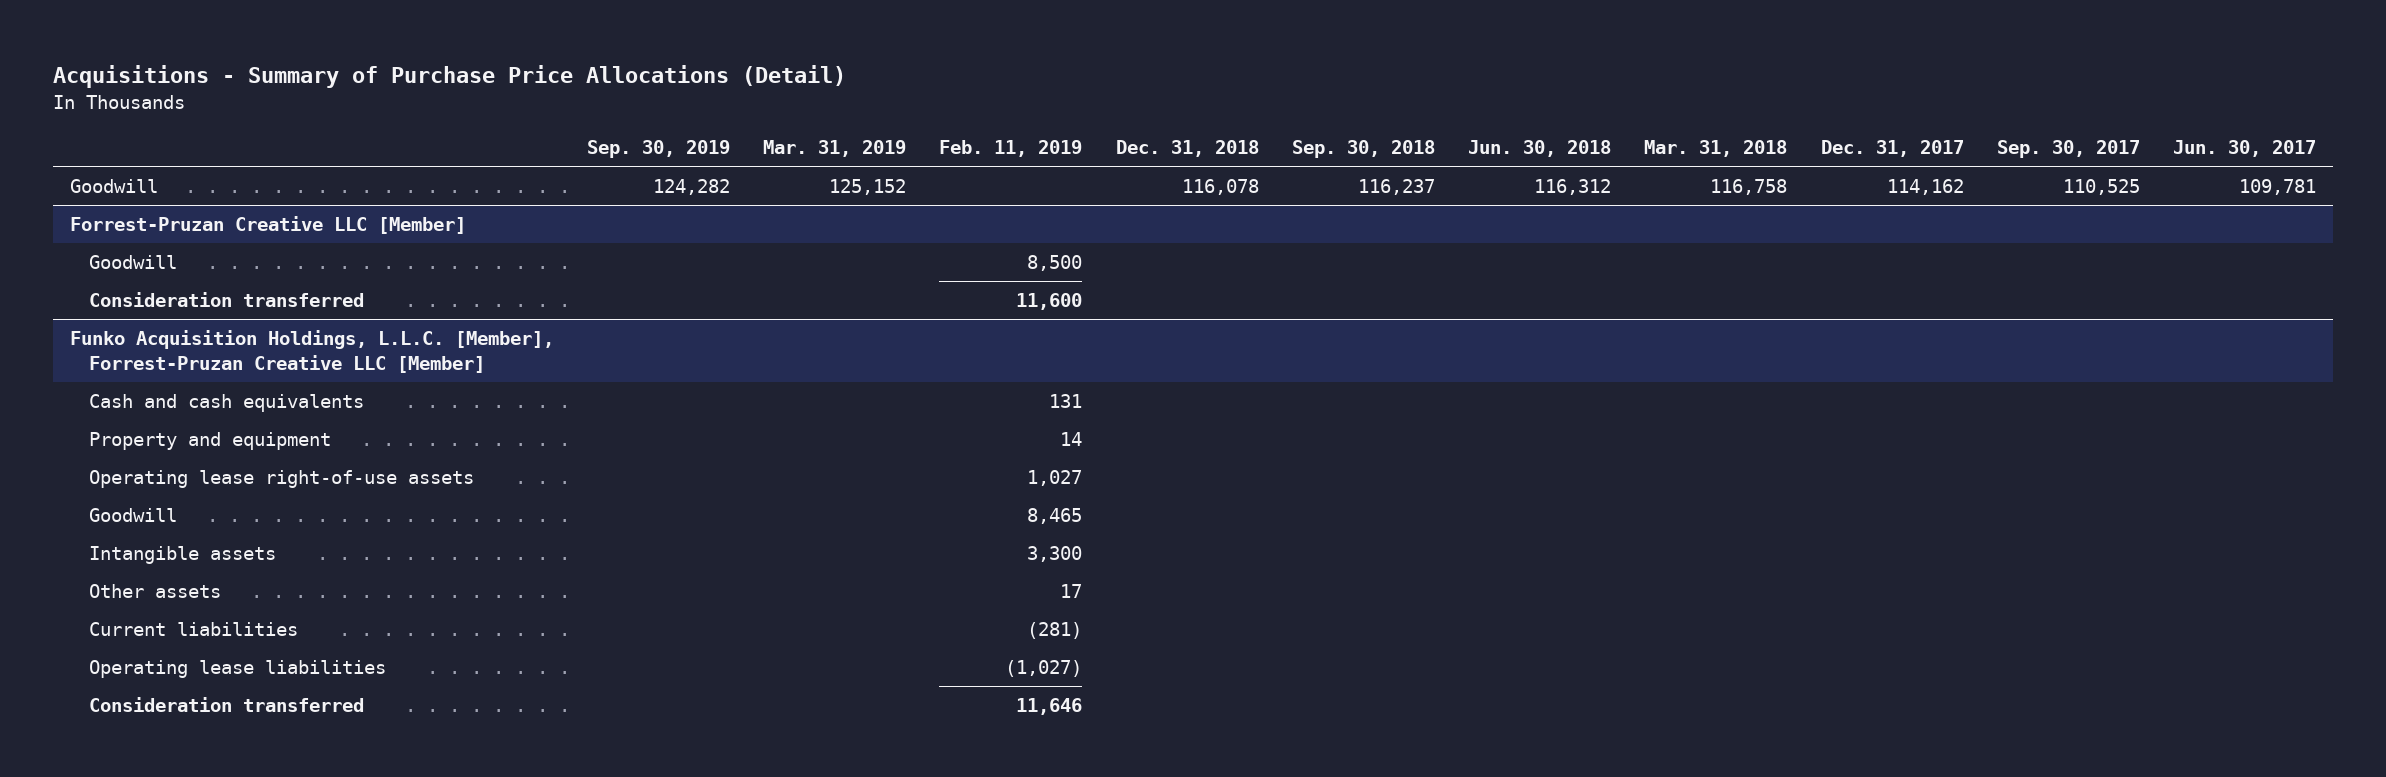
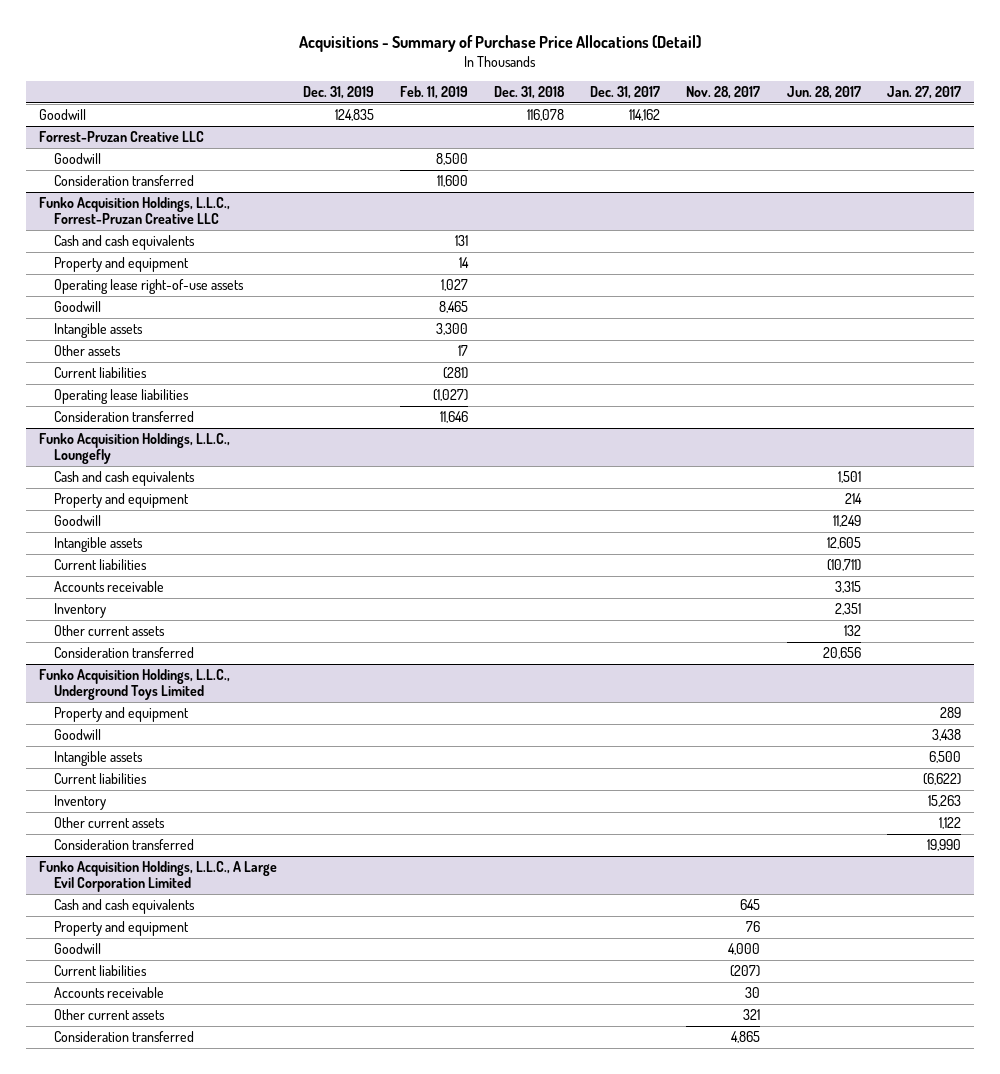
[586,140,730,159] Sep. 30, 2019 -> none
[763,140,907,158] Mar. 31, 2019 -> none
[1291,140,1435,159] Sep. 30, 2018 -> none
[1468,140,1612,158] Jun. 30, 2018 -> none
[1644,140,1788,158] Mar. 31, 2018 -> none
[1996,140,2140,159] Sep. 30, 2017 -> none
[2173,140,2317,158] Jun. 30, 2017 -> none
none -> [303,86,375,100] Dec. 31, 2019
none -> [686,86,761,100] Nov. 28, 2017
none -> [786,86,861,100] Jun. 28, 2017
none -> [886,86,961,100] Jan. 27, 2017
[69,216,466,235] Forrest-Pruzan Creative LLC [Member] -> [39,131,205,143] Forrest-Pruzan Creative LLC
[69,330,554,373] Funko Acquisition Holdings, L.L.C. [Member], Forrest-Pruzan Creative LLC [Member] -> [39,197,231,225] Funko Acquisition Holdings, L.L.C., Forrest-Pruzan Creative LLC
none -> [39,433,231,465] Funko Acquisition Holdings, L.L.C., Loungefly
none -> [53,471,195,487] Cash and cash equivalents
none -> [53,493,189,509] Property and equipment
none -> [53,515,101,527] Goodwill
none -> [53,537,143,553] Intangible assets
none -> [53,559,147,571] Current liabilities
none -> [53,581,164,593] Accounts receivable
none -> [53,603,106,619] Inventory
none -> [53,625,165,637] Other current assets
none -> [53,647,194,659] Consideration transferred
none -> [39,669,231,701] Funko Acquisition Holdings, L.L.C., Underground Toys Limited
none -> [53,707,189,723] Property and equipment
none -> [53,729,101,741] Goodwill
none -> [53,751,143,767] Intangible assets
none -> [53,773,147,785] Current liabilities
none -> [53,795,106,811] Inventory
none -> [53,817,165,829] Other current assets
none -> [53,839,194,851] Consideration transferred
none -> [39,861,278,893] Funko Acquisition Holdings, L.L.C., A Large Evil Corporation Limited
none -> [53,899,195,915] Cash and cash equivalents
none -> [53,921,189,937] Property and equipment
none -> [53,943,101,955] Goodwill
none -> [53,965,147,977] Current liabilities
none -> [53,987,164,999] Accounts receivable
none -> [53,1009,165,1021] Other current assets
none -> [53,1031,194,1043] Consideration transferred

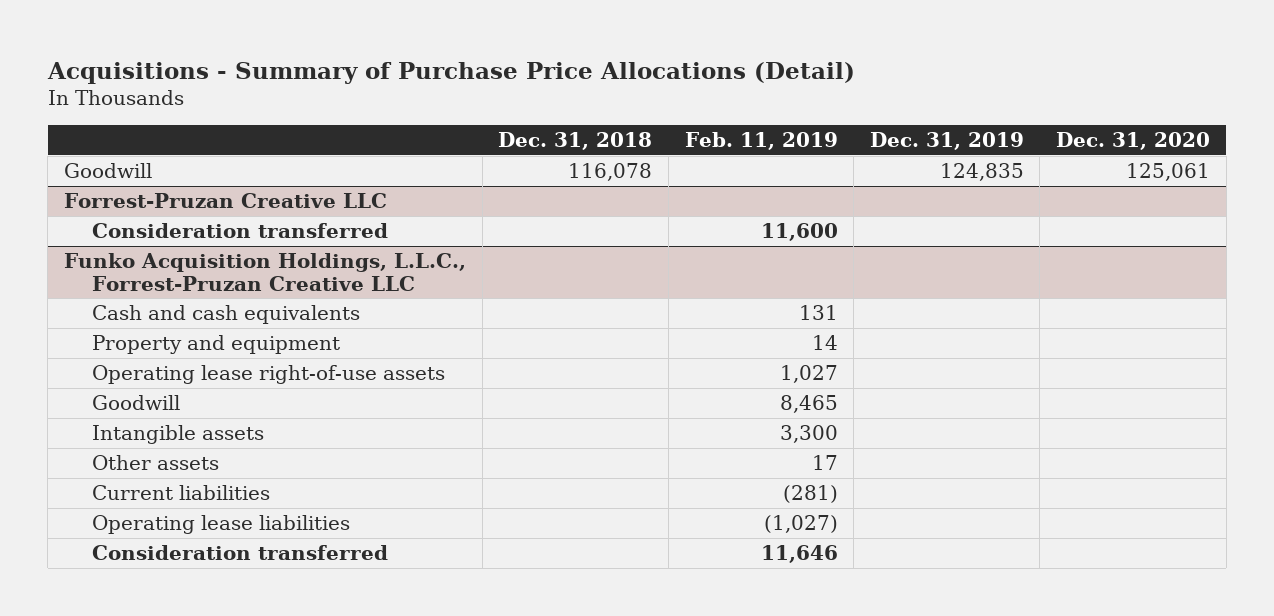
[590,86,661,100] Dec. 31, 2017 -> none
[686,86,761,100] Nov. 28, 2017 -> none
[786,86,861,100] Jun. 28, 2017 -> none
[886,86,961,100] Jan. 27, 2017 -> none
none -> [1056,132,1211,151] Dec. 31, 2020
[53,153,101,165] Goodwill -> none
[39,433,231,465] Funko Acquisition Holdings, L.L.C., Loungefly -> none
[53,471,195,487] Cash and cash equivalents -> none
[53,493,189,509] Property and equipment -> none
[53,515,101,527] Goodwill -> none
[53,537,143,553] Intangible assets -> none
[53,559,147,571] Current liabilities -> none
[53,581,164,593] Accounts receivable -> none
[53,603,106,619] Inventory -> none
[53,625,165,637] Other current assets -> none
[53,647,194,659] Consideration transferred -> none
[39,669,231,701] Funko Acquisition Holdings, L.L.C., Underground Toys Limited -> none
[53,707,189,723] Property and equipment -> none
[53,729,101,741] Goodwill -> none
[53,751,143,767] Intangible assets -> none
[53,773,147,785] Current liabilities -> none
[53,795,106,811] Inventory -> none
[53,817,165,829] Other current assets -> none
[53,839,194,851] Consideration transferred -> none
[39,861,278,893] Funko Acquisition Holdings, L.L.C., A Large Evil Corporation Limited -> none
[53,899,195,915] Cash and cash equivalents -> none
[53,921,189,937] Property and equipment -> none
[53,943,101,955] Goodwill -> none
[53,965,147,977] Current liabilities -> none
[53,987,164,999] Accounts receivable -> none
[53,1009,165,1021] Other current assets -> none
[53,1031,194,1043] Consideration transferred -> none

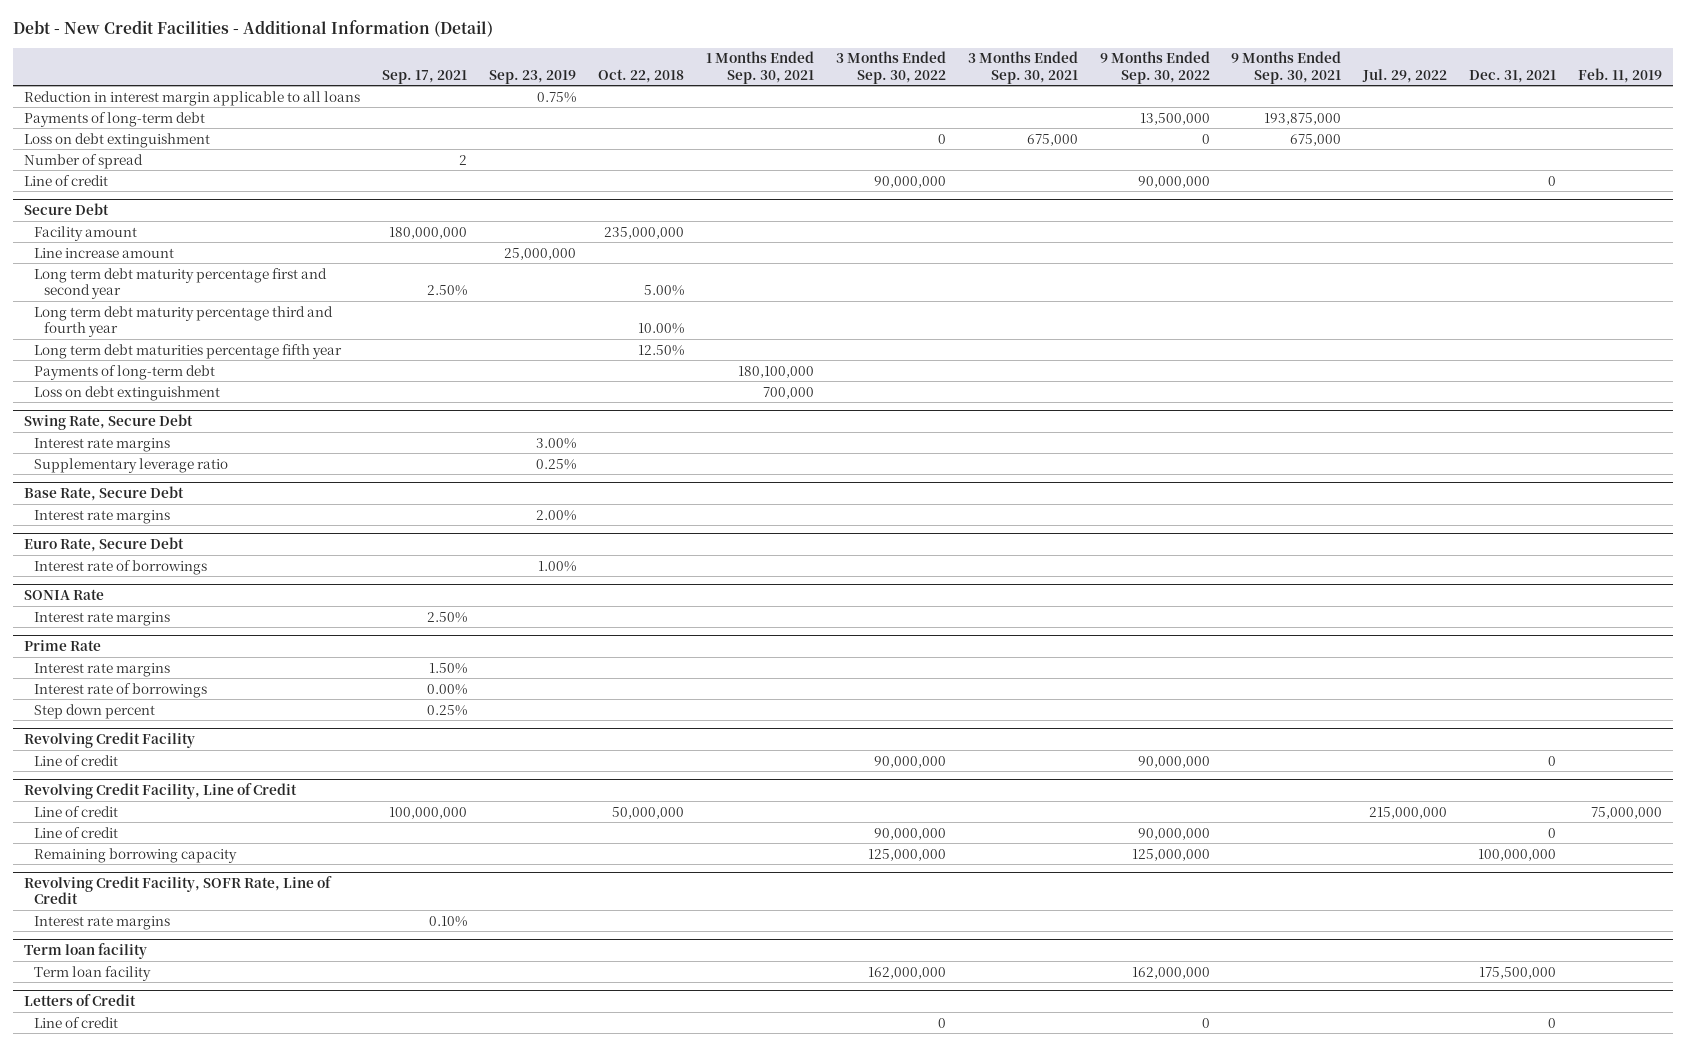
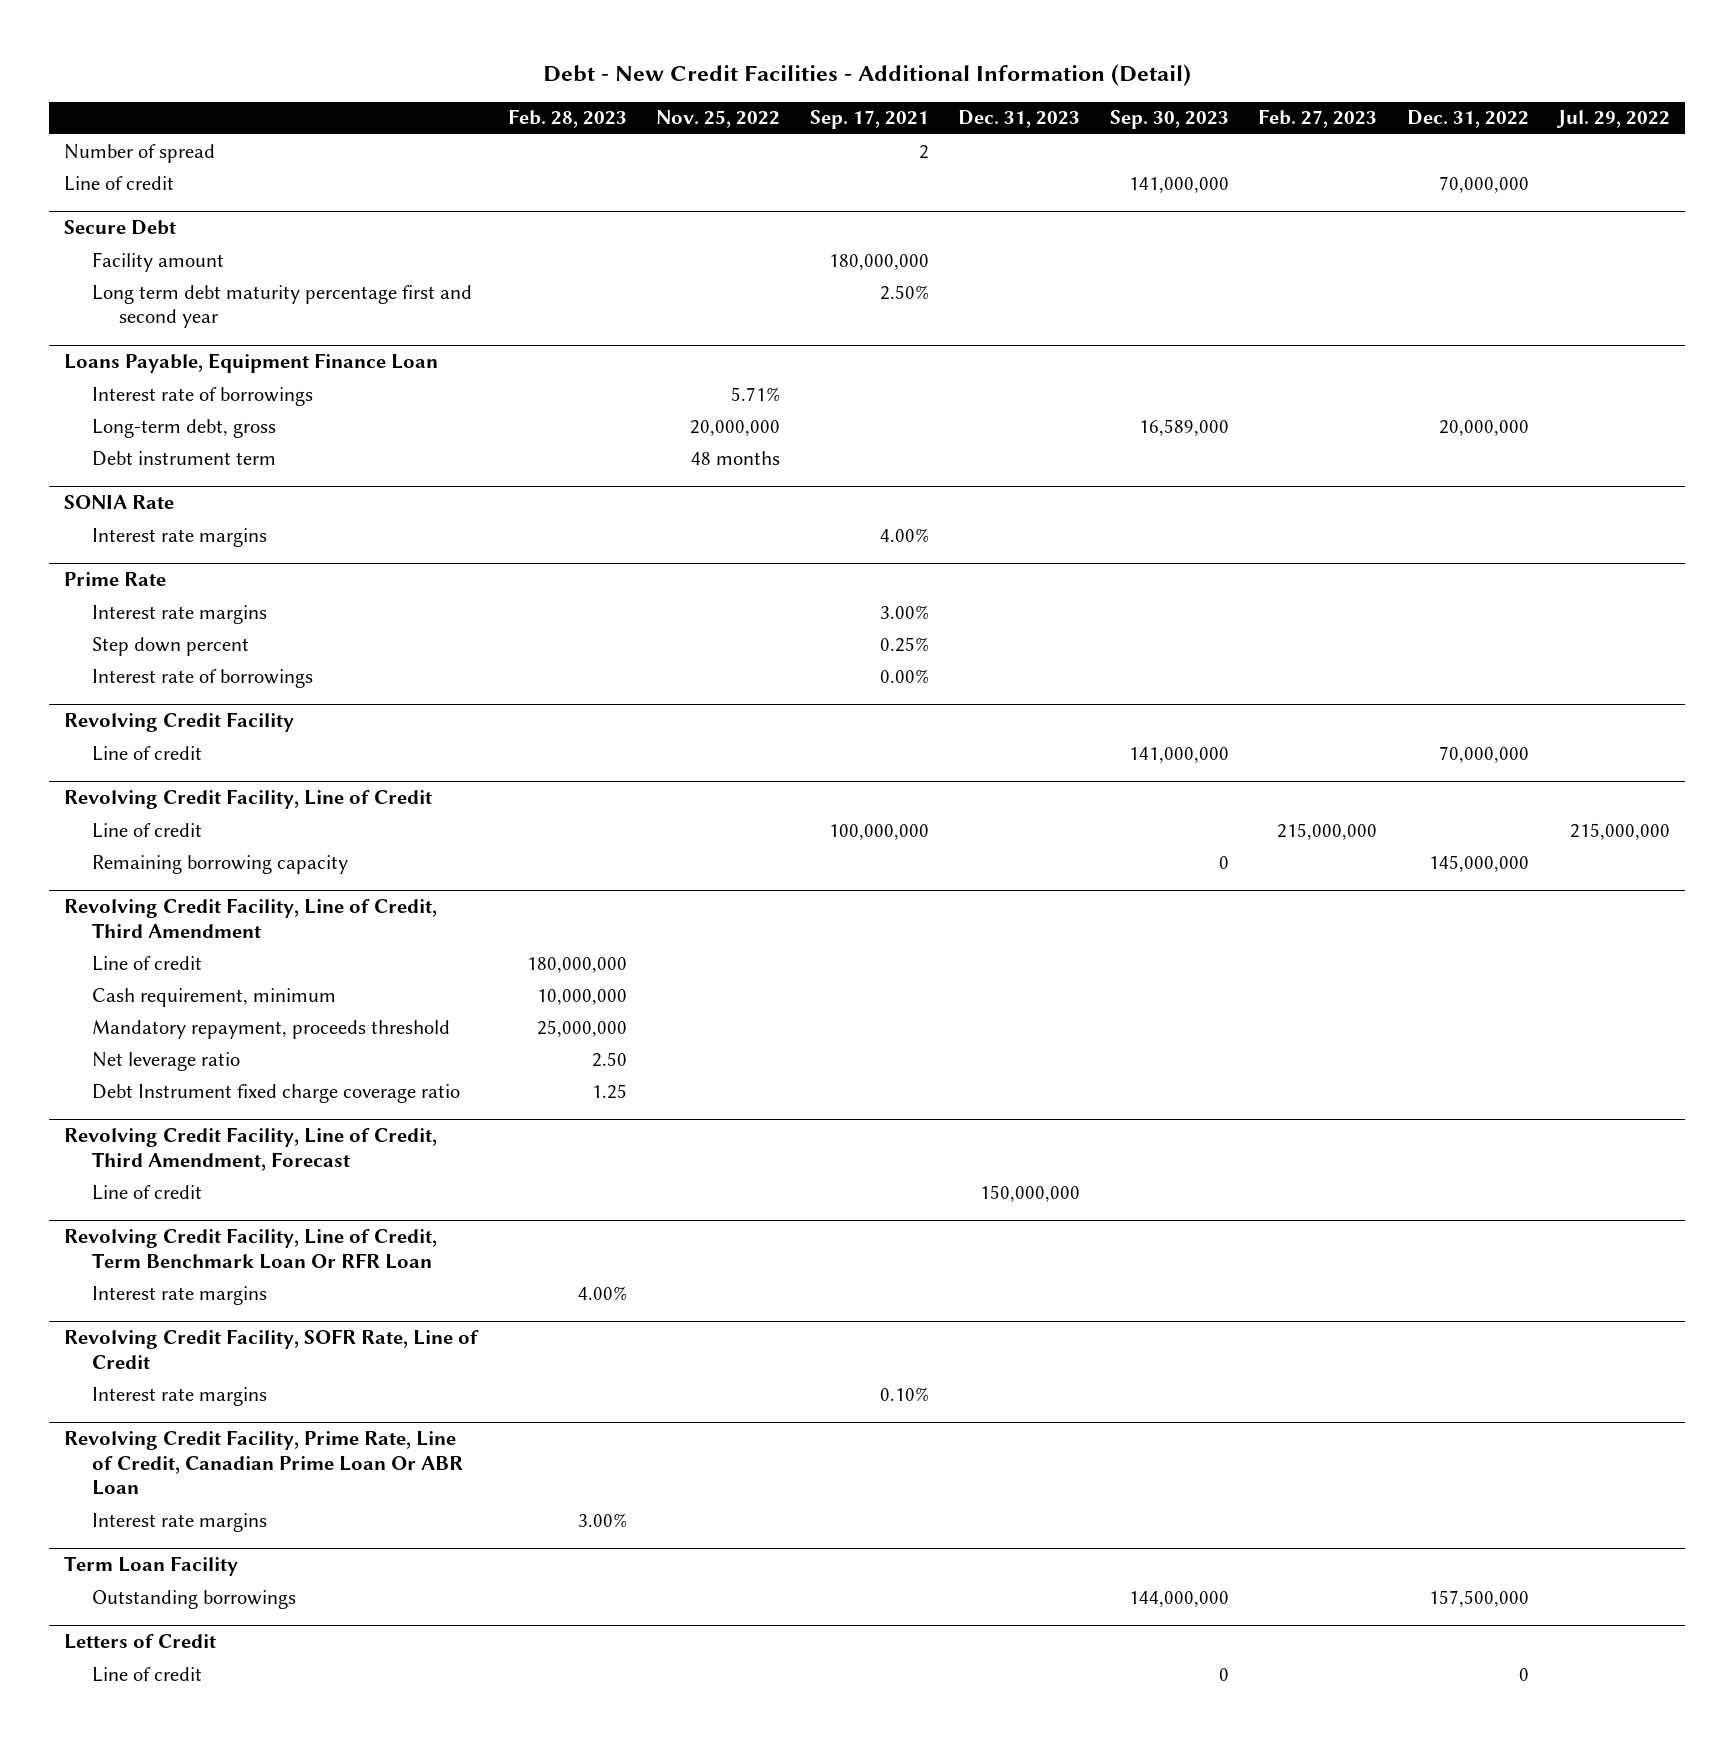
[489,69,577,84] Sep. 23, 2019 -> none
[598,68,685,83] Oct. 22, 2018 -> none
[705,51,814,84] 1 Months Ended Sep. 30, 2021 -> none
[835,51,946,84] 3 Months Ended Sep. 30, 2022 -> none
[967,51,1078,84] 3 Months Ended Sep. 30, 2021 -> none
[1099,51,1210,84] 9 Months Ended Sep. 30, 2022 -> none
[1231,51,1342,84] 9 Months Ended Sep. 30, 2021 -> none
[1469,69,1557,83] Dec. 31, 2021 -> none
[1578,67,1663,83] Feb. 11, 2019 -> none
none -> [507,109,627,129] Feb. 28, 2023
none -> [656,110,781,129] Nov. 25, 2022
none -> [958,110,1081,129] Dec. 31, 2023
none -> [1109,110,1229,130] Sep. 30, 2023
none -> [1258,109,1378,129] Feb. 27, 2023
none -> [1406,110,1529,129] Dec. 31, 2022
[24,90,361,106] Reduction in interest margin applicable to all loans -> none
[24,111,206,127] Payments of long-term debt -> none
[24,132,211,148] Loss on debt extinguishment -> none
[34,247,175,258] Line increase amount -> none
[34,305,334,338] Long term debt maturity percentage third and fourth year -> none
[34,343,343,359] Long term debt maturities percentage fifth year -> none
[34,364,216,380] Payments of long-term debt -> none
[34,385,221,401] Loss on debt extinguishment -> none
[24,413,194,430] Swing Rate, Secure Debt -> none
[34,437,171,452] Interest rate margins -> none
[34,457,229,473] Supplementary leverage ratio -> none
[24,485,185,501] Base Rate, Secure Debt -> none
[34,509,171,524] Interest rate margins -> none
[24,536,185,552] Euro Rate, Secure Debt -> none
[34,559,208,575] Interest rate of borrowings -> none
none -> [64,353,439,374] Loans Payable, Equipment Finance Loan
none -> [91,386,313,406] Interest rate of borrowings
none -> [91,418,276,438] Long-term debt, gross
none -> [91,450,276,466] Debt instrument term
[427,611,468,623] 2.50% -> [879,527,929,542] 4.00%
[429,662,468,674] 1.50% -> [879,604,929,619] 3.00%
[34,682,208,698] Interest rate of borrowings -> [91,668,313,688] Interest rate of borrowings
[34,826,119,838] Line of credit -> none
none -> [64,898,438,938] Revolving Credit Facility, Line of Credit, Third Amendment
none -> [91,955,202,971] Line of credit
none -> [91,987,336,1007] Cash requirement, minimum
none -> [91,1019,450,1039] Mandatory repayment, proceeds threshold
none -> [91,1051,240,1071] Net leverage ratio
none -> [91,1083,460,1103] Debt Instrument fixed charge coverage ratio
none -> [64,1127,438,1171] Revolving Credit Facility, Line of Credit, Third Amendment, Forecast
none -> [91,1184,202,1200] Line of credit
none -> [64,1228,438,1269] Revolving Credit Facility, Line of Credit, Term Benchmark Loan Or RFR Loan
none -> [91,1285,267,1305] Interest rate margins
none -> [64,1430,463,1496] Revolving Credit Facility, Prime Rate, Line of Credit, Canadian Prime Loan Or ABR Loan
none -> [91,1512,267,1532] Interest rate margins
[24,942,148,959] Term loan facility -> [64,1556,239,1577] Term Loan Facility
[34,965,152,981] Term loan facility -> [91,1589,296,1609] Outstanding borrowings

